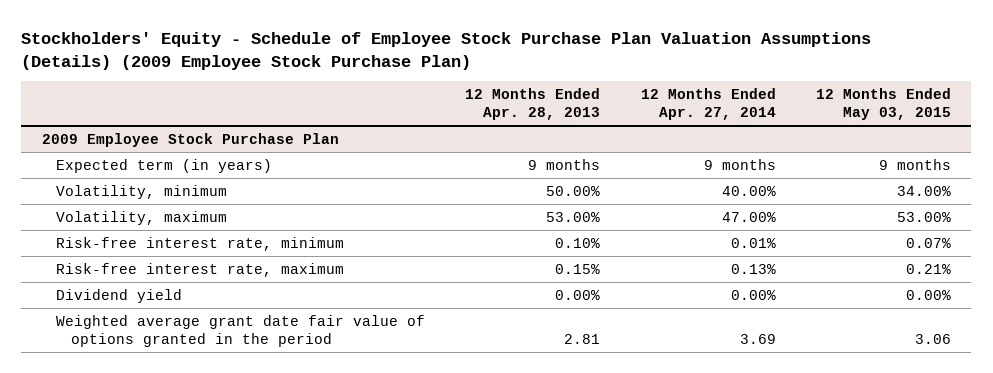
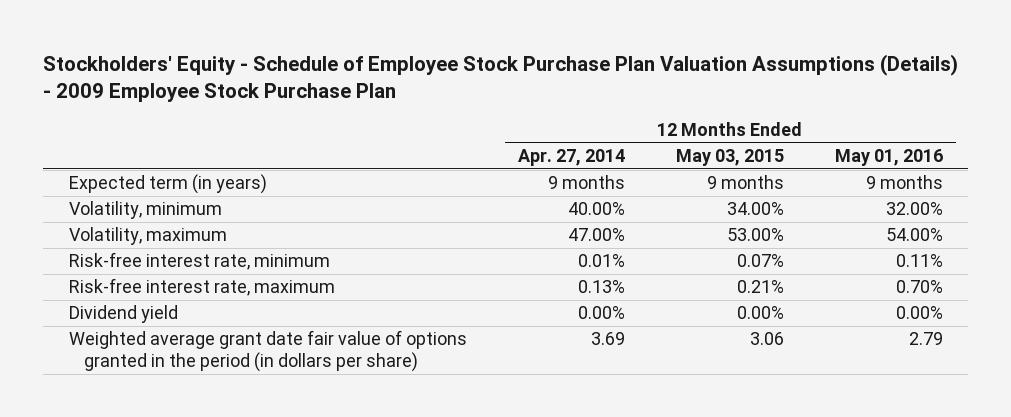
[21,32,872,70] Stockholders' Equity - Schedule of Employee Stock Purchase Plan Valuation Assumptions (Details) (2009 Employee Stock Purchase Plan) -> [43,53,959,103] Stockholders' Equity - Schedule of Employee Stock Purchase Plan Valuation Assumptions (Details) - 2009 Employee Stock Purchase Plan
[465,88,601,121] 12 Months Ended Apr. 28, 2013 -> none
none -> [834,148,943,166] May 01, 2016
[41,132,339,147] 2009 Employee Stock Purchase Plan -> none
[56,314,426,347] Weighted average grant date fair value of options granted in the period -> [68,330,467,373] Weighted average grant date fair value of options granted in the period (in dollars per share)

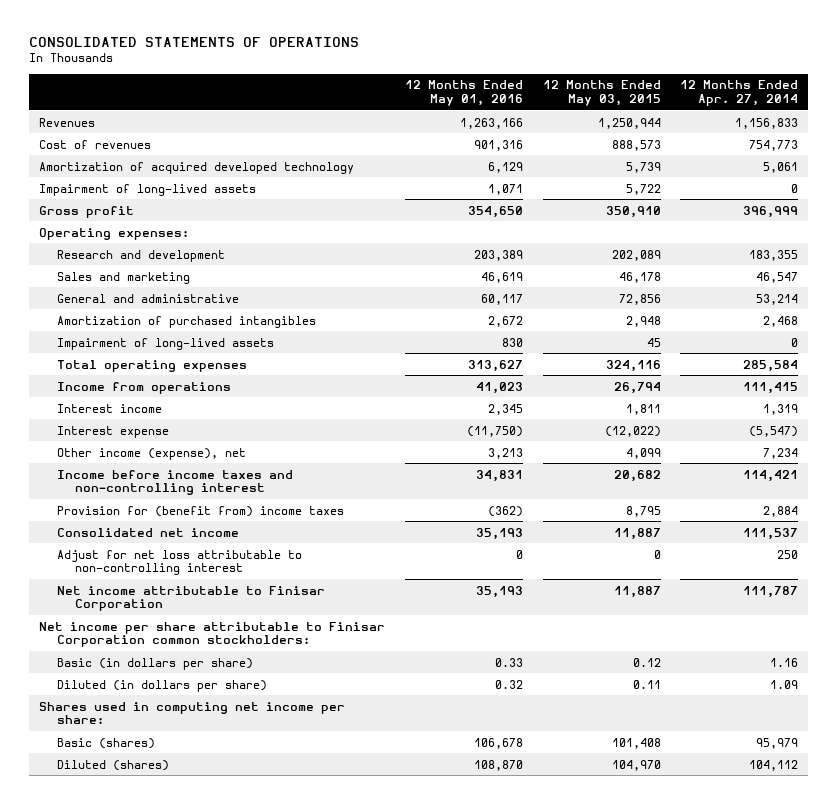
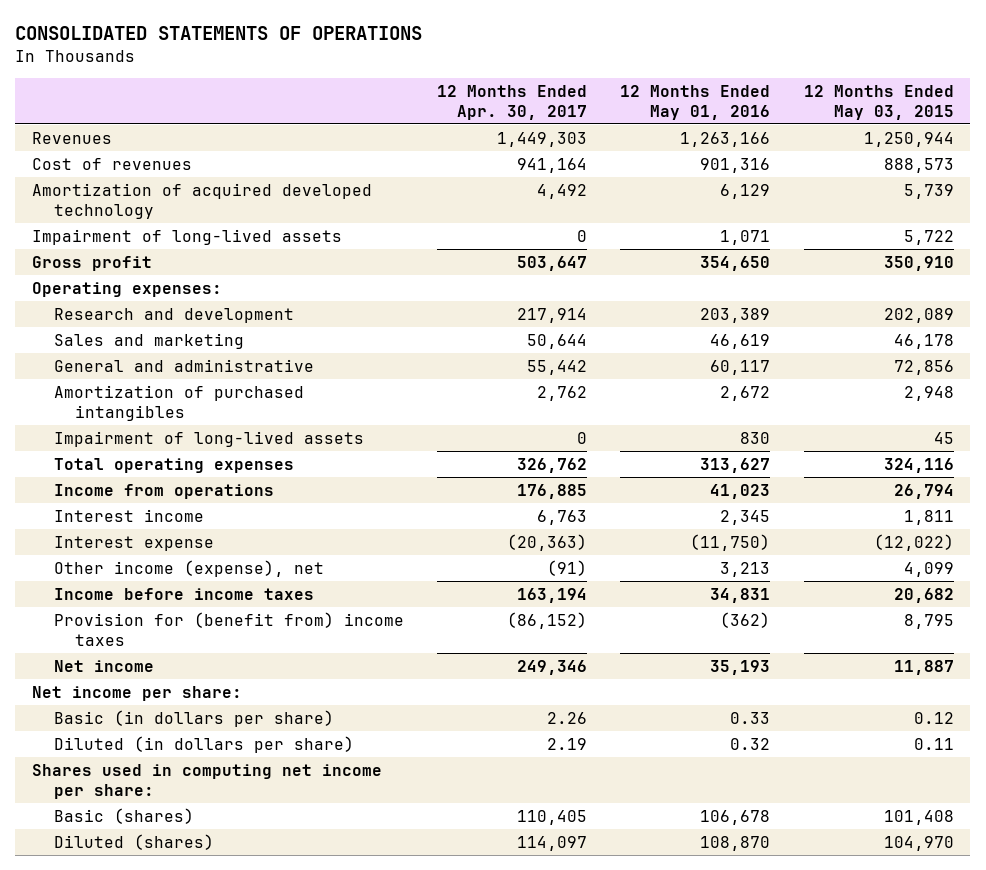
[680,80,799,106] 12 Months Ended Apr. 27, 2014 -> none
none -> [436,84,587,120] 12 Months Ended Apr. 30, 2017
[57,469,294,496] Income before income taxes and non-controlling interest -> [53,587,314,600] Income before income taxes
[57,527,240,537] Consolidated net income -> none
[57,549,303,576] Adjust for net loss attributable to non-controlling interest -> none
[57,585,326,612] Net income attributable to Finisar Corporation -> [53,659,154,672] Net income
[39,621,386,648] Net income per share attributable to Finisar Corporation common stockholders: -> [31,685,242,701] Net income per share:

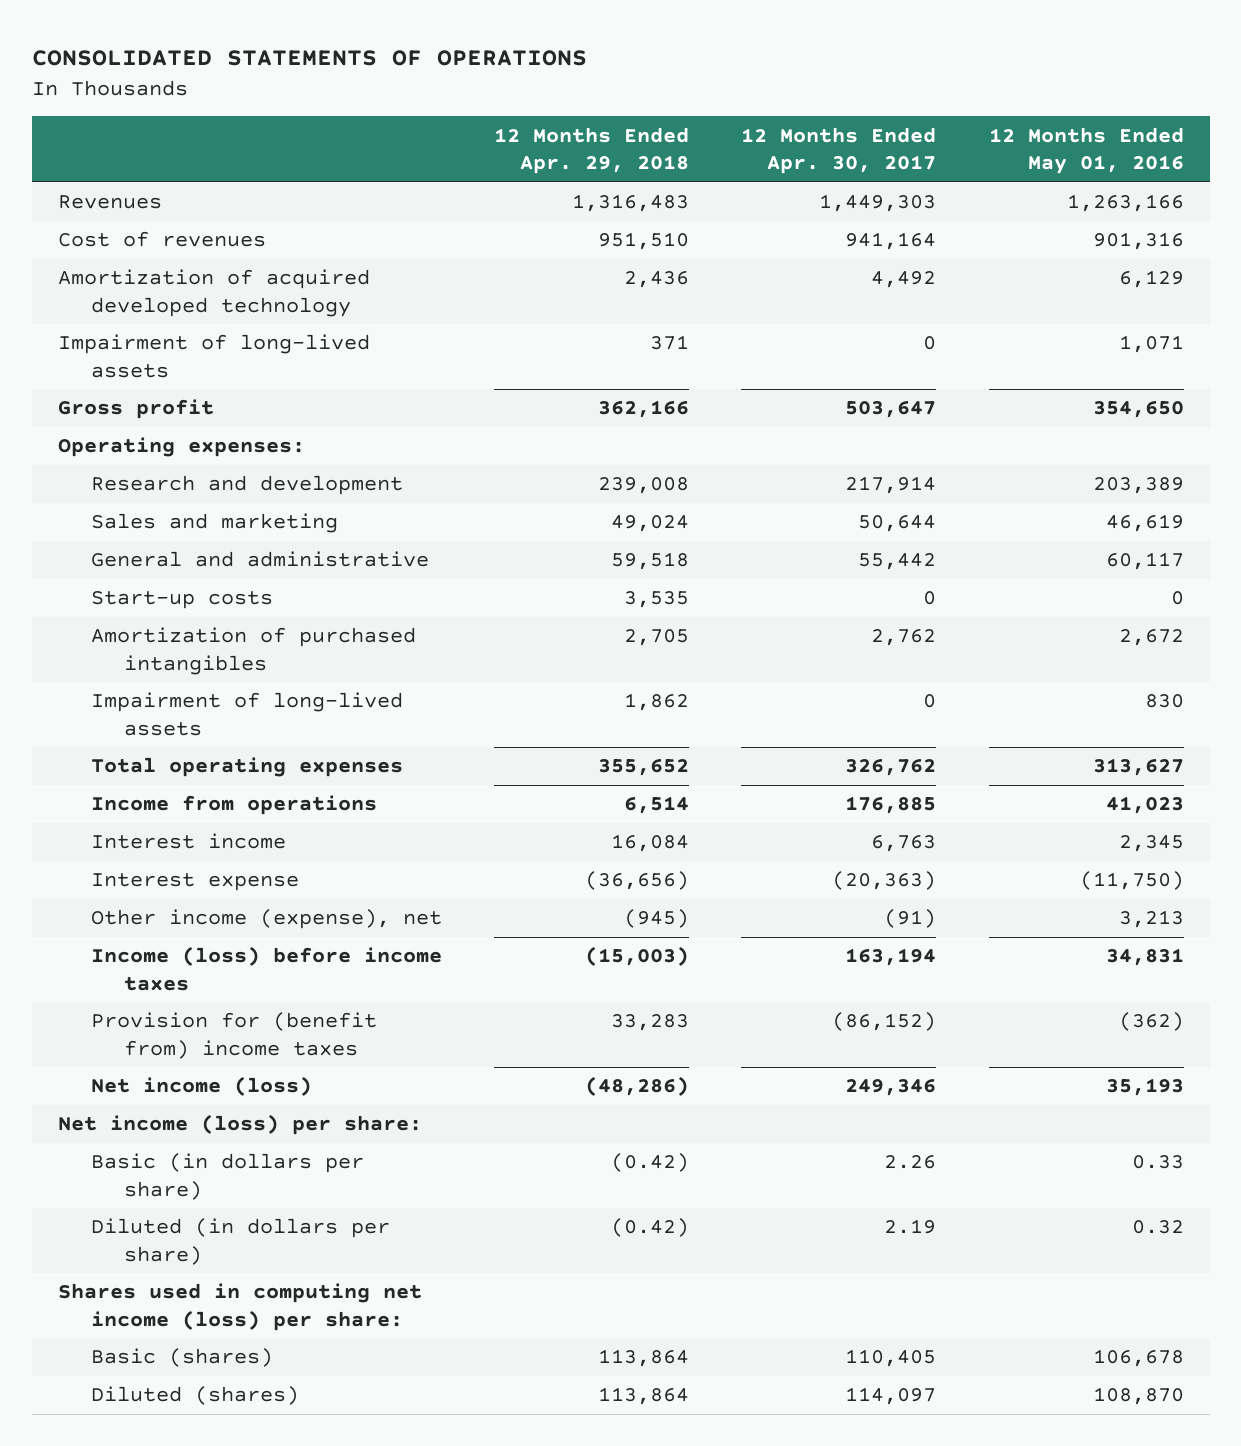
[803,84,954,120] 12 Months Ended May 03, 2015 -> none
none -> [494,126,690,175] 12 Months Ended Apr. 29, 2018
none -> [90,591,273,610] Start-up costs
[53,587,314,600] Income before income taxes -> [90,946,442,991] Income (loss) before income taxes
[53,659,154,672] Net income -> [90,1076,312,1097] Net income (loss)
[31,685,242,701] Net income per share: -> [57,1114,422,1136] Net income (loss) per share:
[31,763,382,799] Shares used in computing net income per share: -> [57,1283,422,1331] Shares used in computing net income (loss) per share:

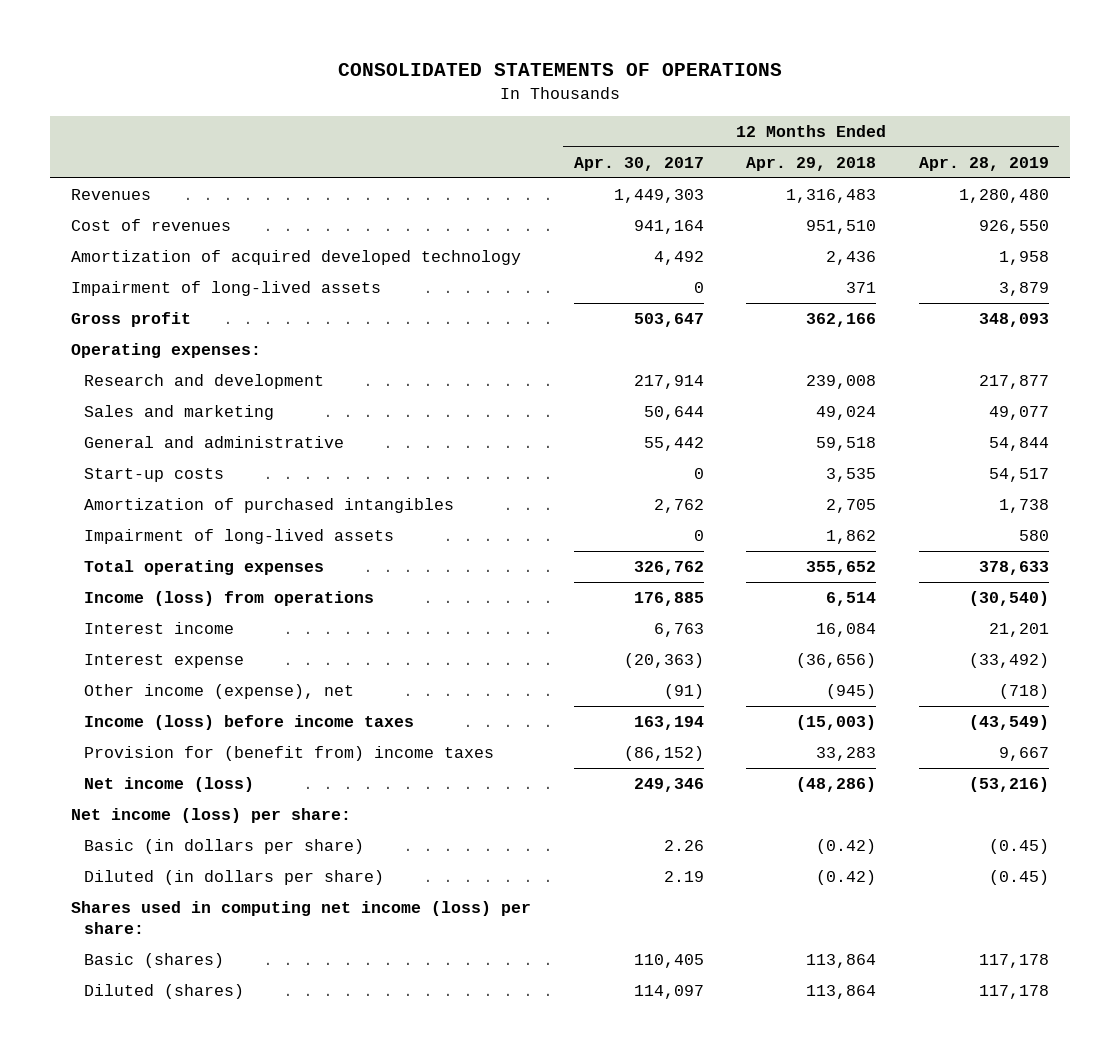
[988,126,1184,175] 12 Months Ended May 01, 2016 -> none
none -> [918,156,1049,171] Apr. 28, 2019
[90,795,377,816] Income from operations -> [83,591,374,607] Income (loss) from operations

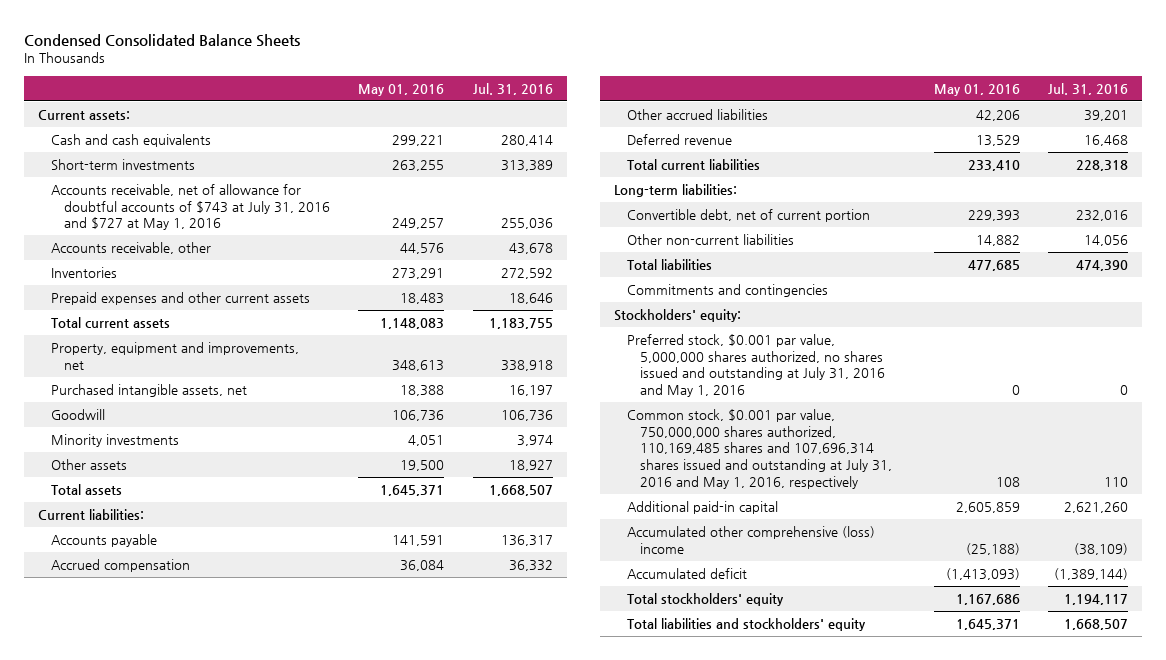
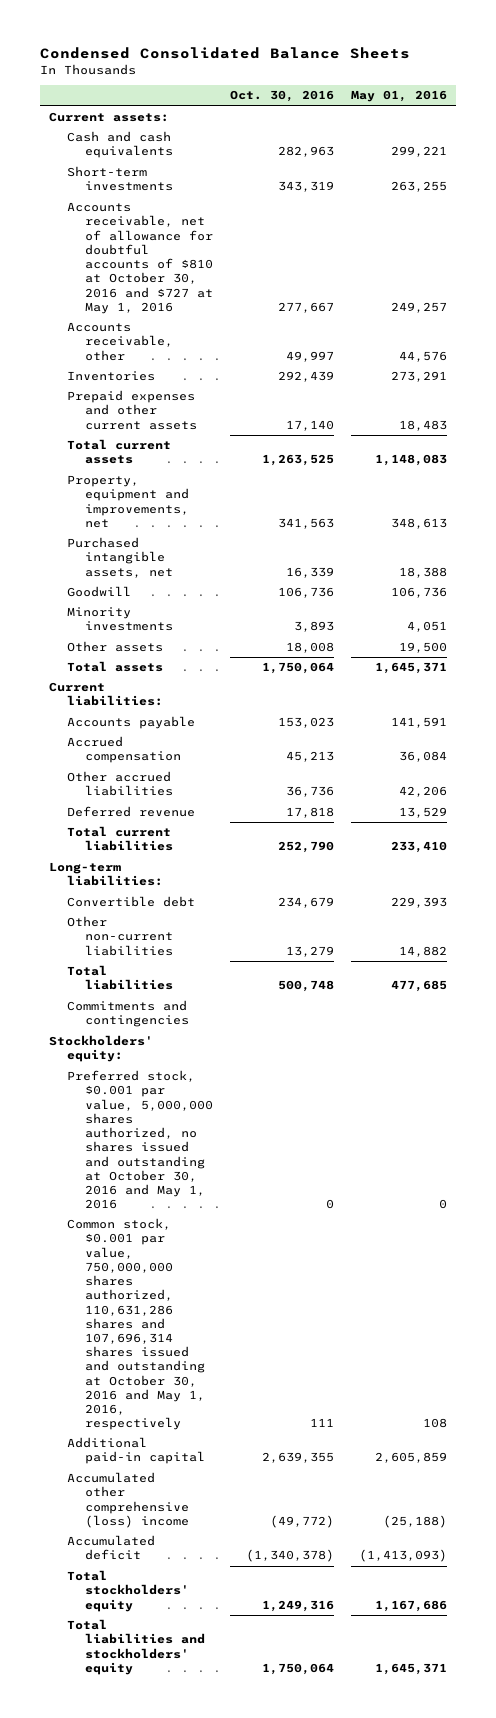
[472,82,553,95] Jul. 31, 2016 -> none
none -> [230,90,335,103] Oct. 30, 2016
[51,184,331,231] Accounts receivable, net of allowance for doubtful accounts of $743 at July 31, 2016 and $727 at May 1, 2016 -> [66,202,213,314] Accounts receivable, net of allowance for doubtful accounts of $810 at October 30, 2016 and $727 at May 1, 2016
[626,209,870,223] Convertible debt, net of current portion -> [66,896,195,908] Convertible debt
[626,334,885,398] Preferred stock, $0.001 par value, 5,000,000 shares authorized, no shares issued and outstanding at July 31, 2016 and May 1, 2016 -> [66,1070,213,1210] Preferred stock, $0.001 par value, 5,000,000 shares authorized, no shares issued and outstanding at October 30, 2016 and May 1, 2016
[626,409,892,489] Common stock, $0.001 par value, 750,000,000 shares authorized, 110,169,485 shares and 107,696,314 shares issued and outstanding at July 31, 2016 and May 1, 2016, respectively -> [66,1218,205,1431] Common stock, $0.001 par value, 750,000,000 shares authorized, 110,631,286 shares and 107,696,314 shares issued and outstanding at October 30, 2016 and May 1, 2016, respectively

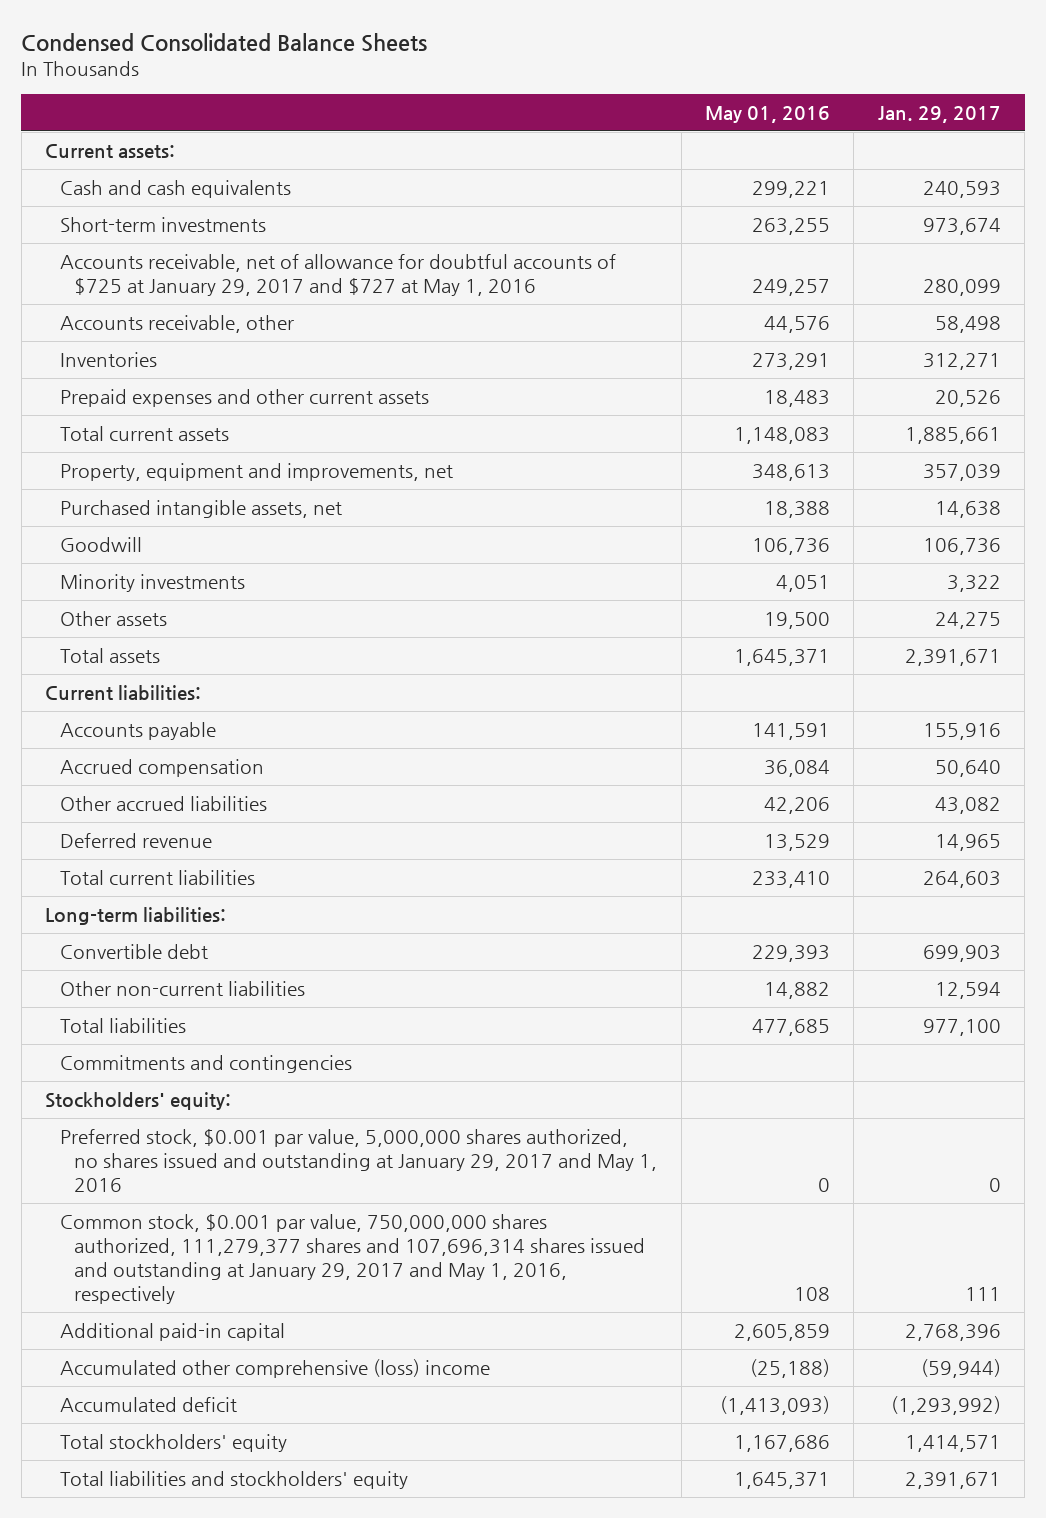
[230,90,335,103] Oct. 30, 2016 -> none
none -> [877,105,1001,123] Jan. 29, 2017
[66,202,213,314] Accounts receivable, net of allowance for doubtful accounts of $810 at October 30, 2016 and $727 at May 1, 2016 -> [59,254,616,297] Accounts receivable, net of allowance for doubtful accounts of $725 at January 29, 2017 and $727 at May 1, 2016
[66,1070,213,1210] Preferred stock, $0.001 par value, 5,000,000 shares authorized, no shares issued and outstanding at October 30, 2016 and May 1, 2016 -> [59,1129,658,1193] Preferred stock, $0.001 par value, 5,000,000 shares authorized, no shares issued and outstanding at January 29, 2017 and May 1, 2016
[66,1218,205,1431] Common stock, $0.001 par value, 750,000,000 shares authorized, 110,631,286 shares and 107,696,314 shares issued and outstanding at October 30, 2016 and May 1, 2016, respectively -> [59,1214,646,1305] Common stock, $0.001 par value, 750,000,000 shares authorized, 111,279,377 shares and 107,696,314 shares issued and outstanding at January 29, 2017 and May 1, 2016, respectively

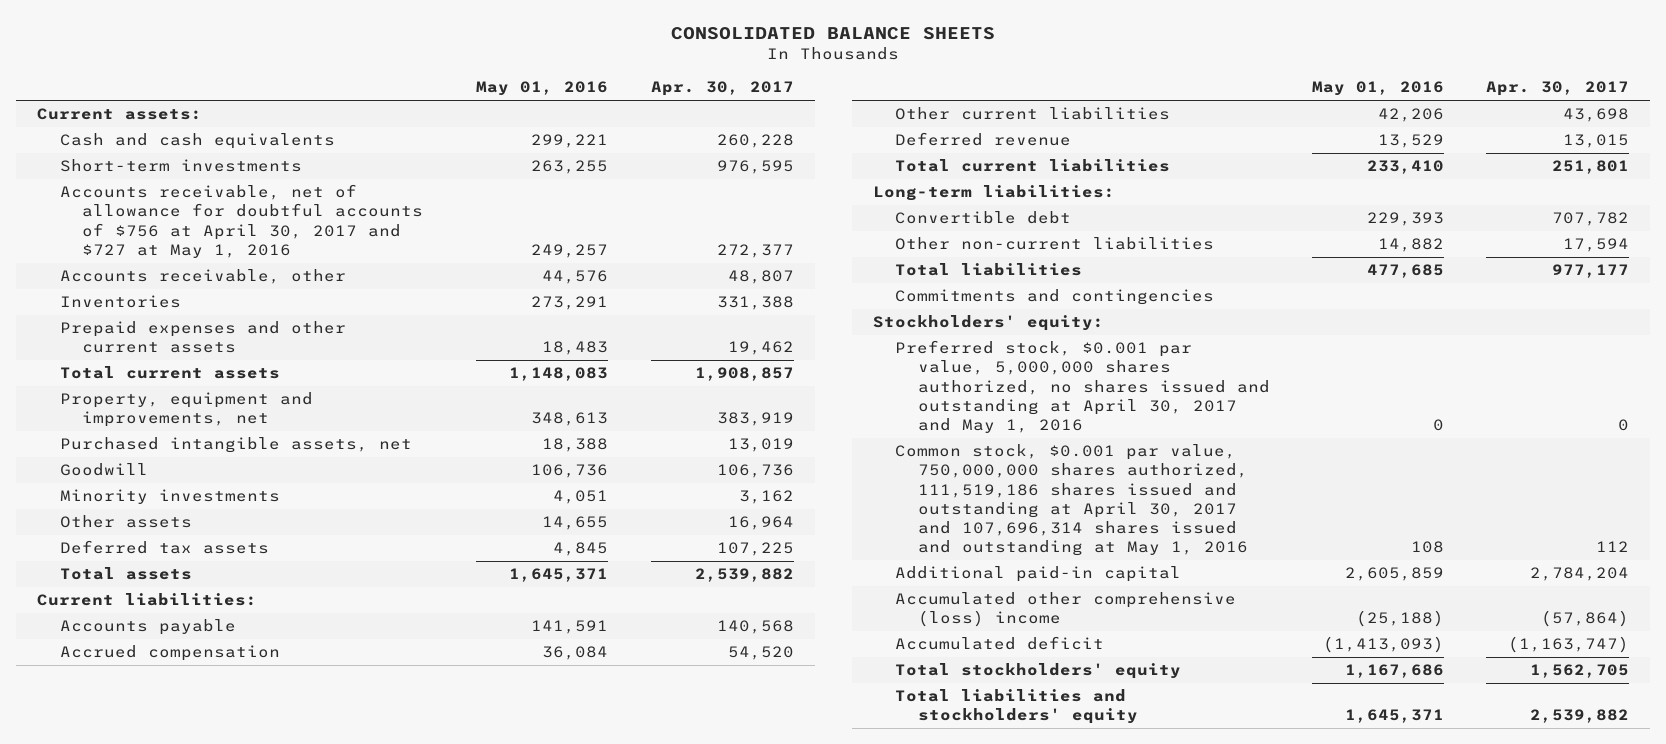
[21,33,428,53] Condensed Consolidated Balance Sheets -> [671,27,996,41] CONSOLIDATED BALANCE SHEETS
[877,105,1001,123] Jan. 29, 2017 -> none
none -> [650,81,794,97] Apr. 30, 2017
[59,254,616,297] Accounts receivable, net of allowance for doubtful accounts of $725 at January 29, 2017 and $727 at May 1, 2016 -> [59,184,424,258] Accounts receivable, net of allowance for doubtful accounts of $756 at April 30, 2017 and $727 at May 1, 2016
[764,612,831,630] 19,500 -> [542,516,609,531] 14,655
none -> [59,540,269,555] Deferred tax assets
[59,796,267,812] Other accrued liabilities -> [895,107,1171,121] Other current liabilities
[59,1129,658,1193] Preferred stock, $0.001 par value, 5,000,000 shares authorized, no shares issued and outstanding at January 29, 2017 and May 1, 2016 -> [895,340,1271,434] Preferred stock, $0.001 par value, 5,000,000 shares authorized, no shares issued and outstanding at April 30, 2017 and May 1, 2016
[59,1214,646,1305] Common stock, $0.001 par value, 750,000,000 shares authorized, 111,279,377 shares and 107,696,314 shares issued and outstanding at January 29, 2017 and May 1, 2016, respectively -> [895,444,1249,557] Common stock, $0.001 par value, 750,000,000 shares authorized, 111,519,186 shares issued and outstanding at April 30, 2017 and 107,696,314 shares issued and outstanding at May 1, 2016

